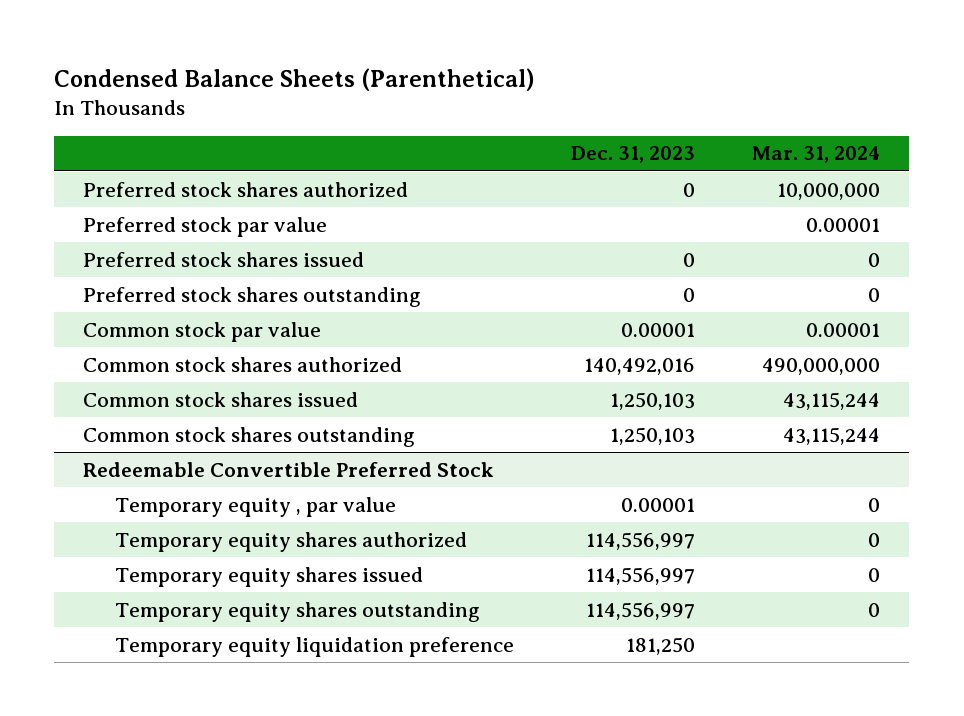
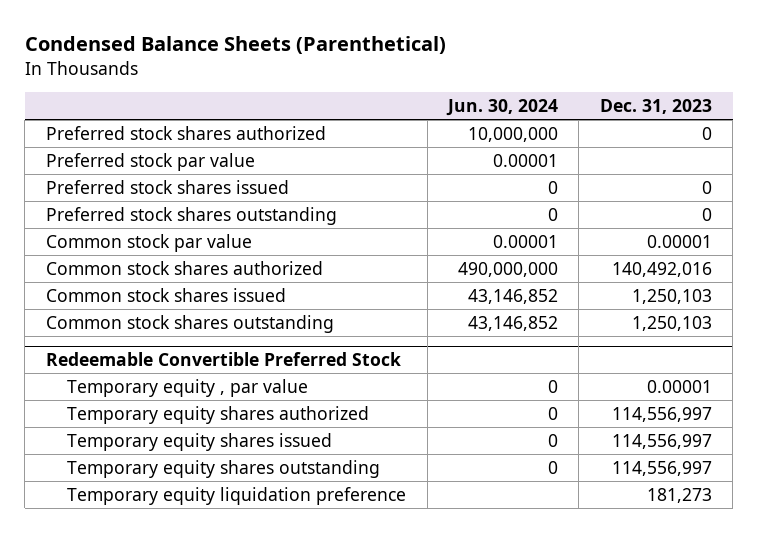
[752,146,881,164] Mar. 31, 2024 -> none
none -> [445,98,558,116] Jun. 30, 2024
[626,636,696,655] 181,250 -> [646,487,712,503] 181,273

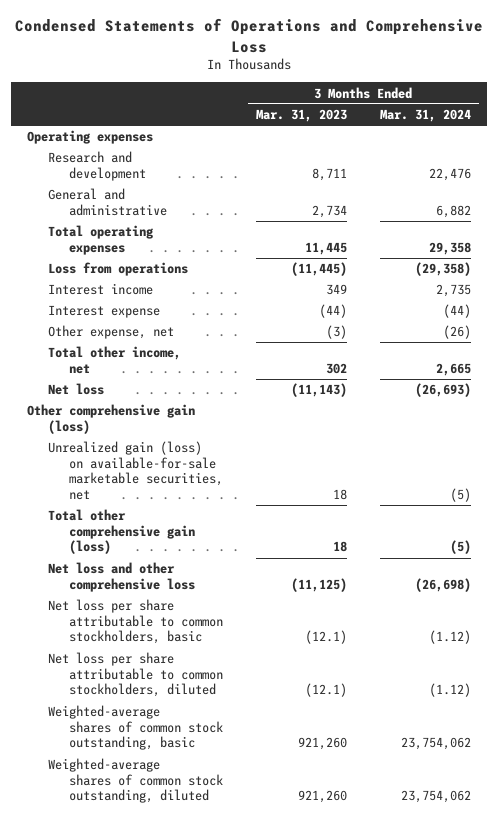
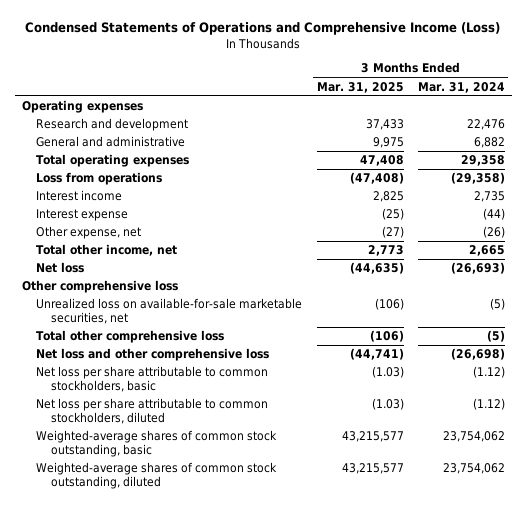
[14,18,483,53] Condensed Statements of Operations and Comprehensive Loss -> [25,22,501,36] Condensed Statements of Operations and Comprehensive Income (Loss)
[255,109,347,123] Mar. 31, 2023 -> none
none -> [316,81,404,93] Mar. 31, 2025
[27,404,196,434] Other comprehensive gain (loss) -> [21,280,178,294] Other comprehensive loss
[48,441,224,501] Unrealized gain (loss) on available-for-sale marketable securities, net -> [36,298,303,325] Unrealized loss on available-for-sale marketable securities, net
[48,509,196,555] Total other comprehensive gain (loss) -> [36,330,225,344] Total other comprehensive loss

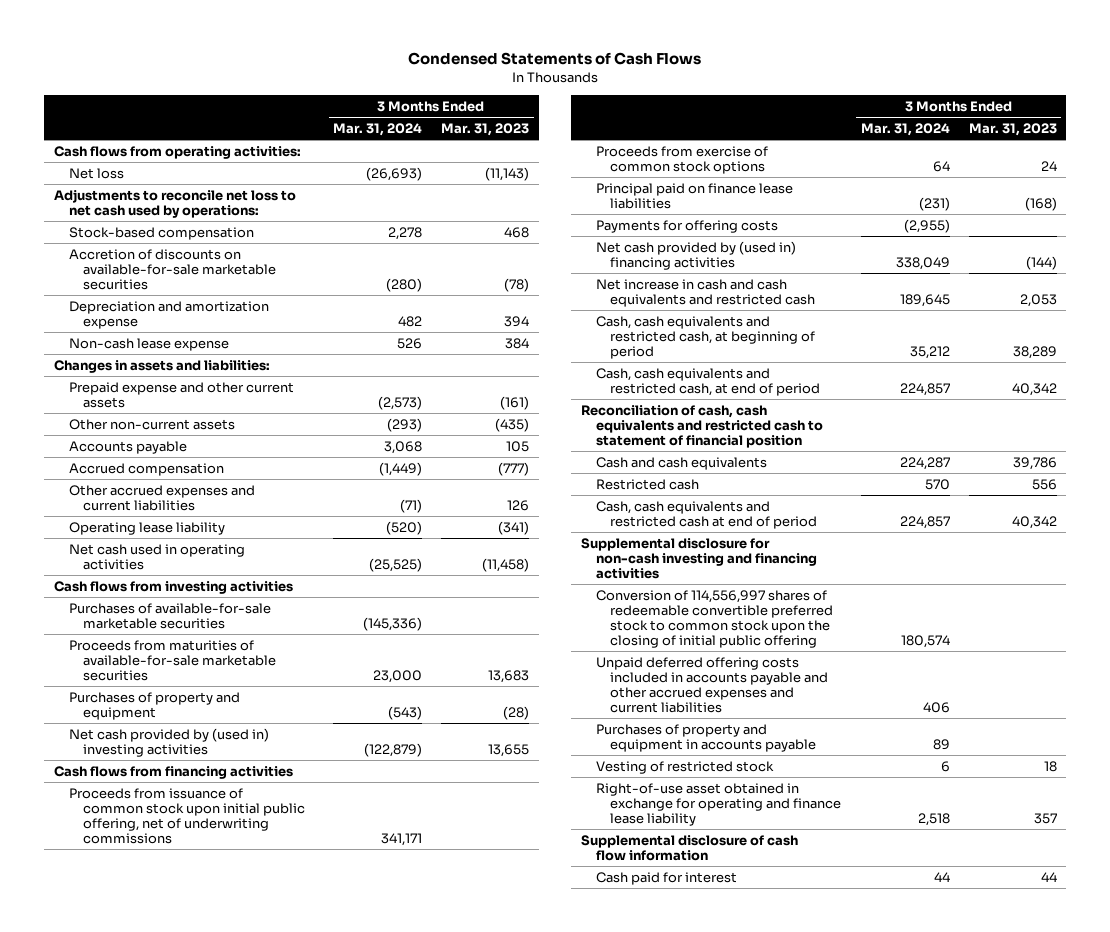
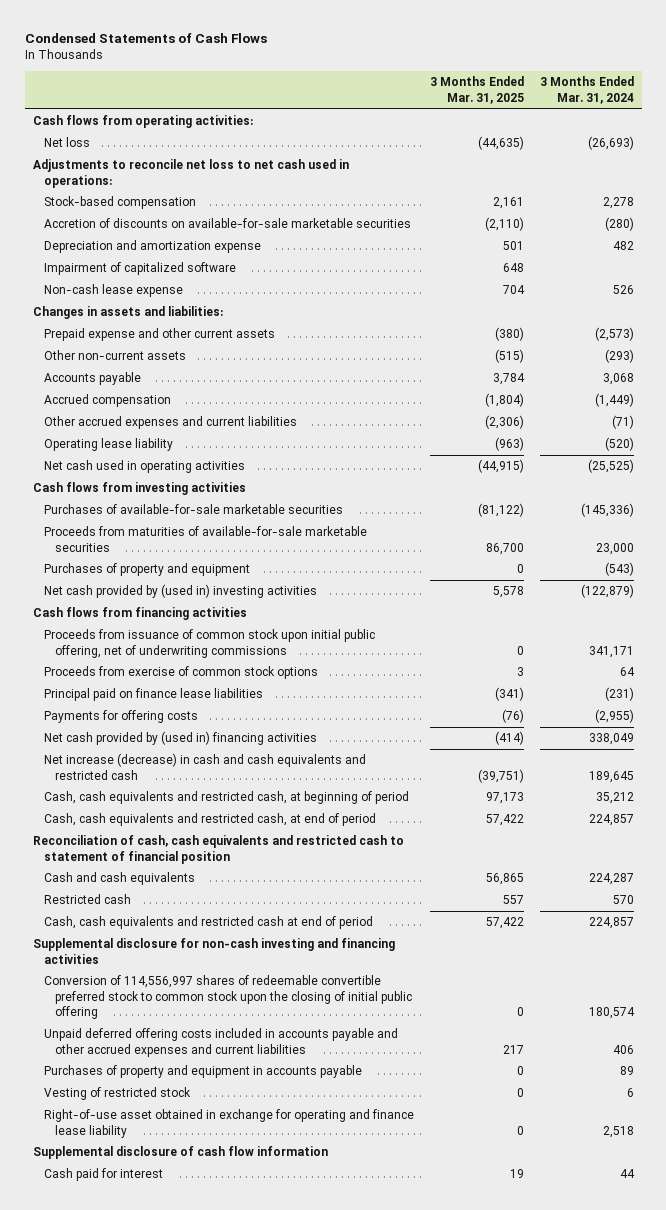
[441,123,530,137] Mar. 31, 2023 -> none
none -> [429,76,524,104] 3 Months Ended Mar. 31, 2025
[53,188,296,218] Adjustments to reconcile net loss to net cash used by operations: -> [32,159,349,188] Adjustments to reconcile net loss to net cash used in operations:
none -> [43,262,236,276] Impairment of capitalized software
[595,278,816,307] Net increase in cash and cash equivalents and restricted cash -> [43,753,366,780] Net increase (decrease) in cash and cash equivalents and restricted cash

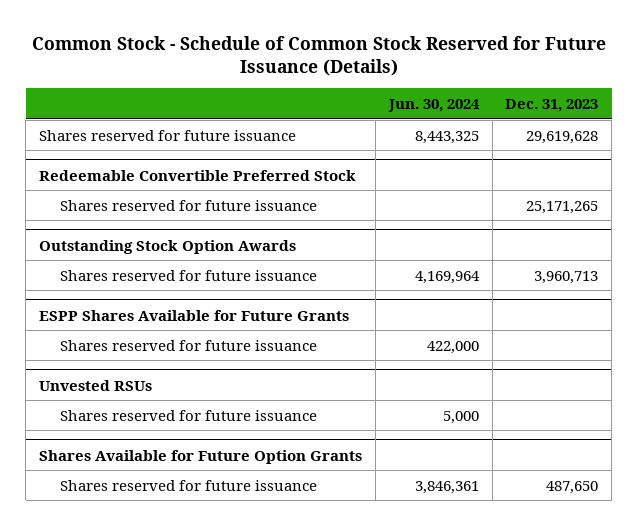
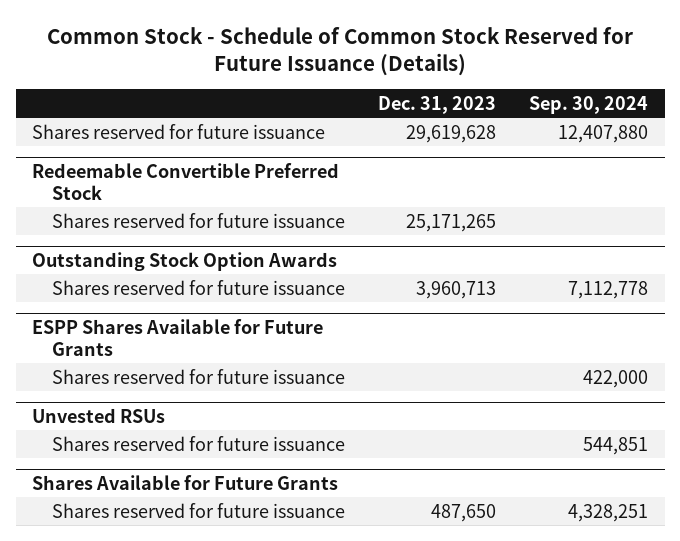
[387,99,480,113] Jun. 30, 2024 -> none
none -> [529,96,649,115] Sep. 30, 2024
[39,449,363,464] Shares Available for Future Option Grants -> [32,474,339,490] Shares Available for Future Grants

